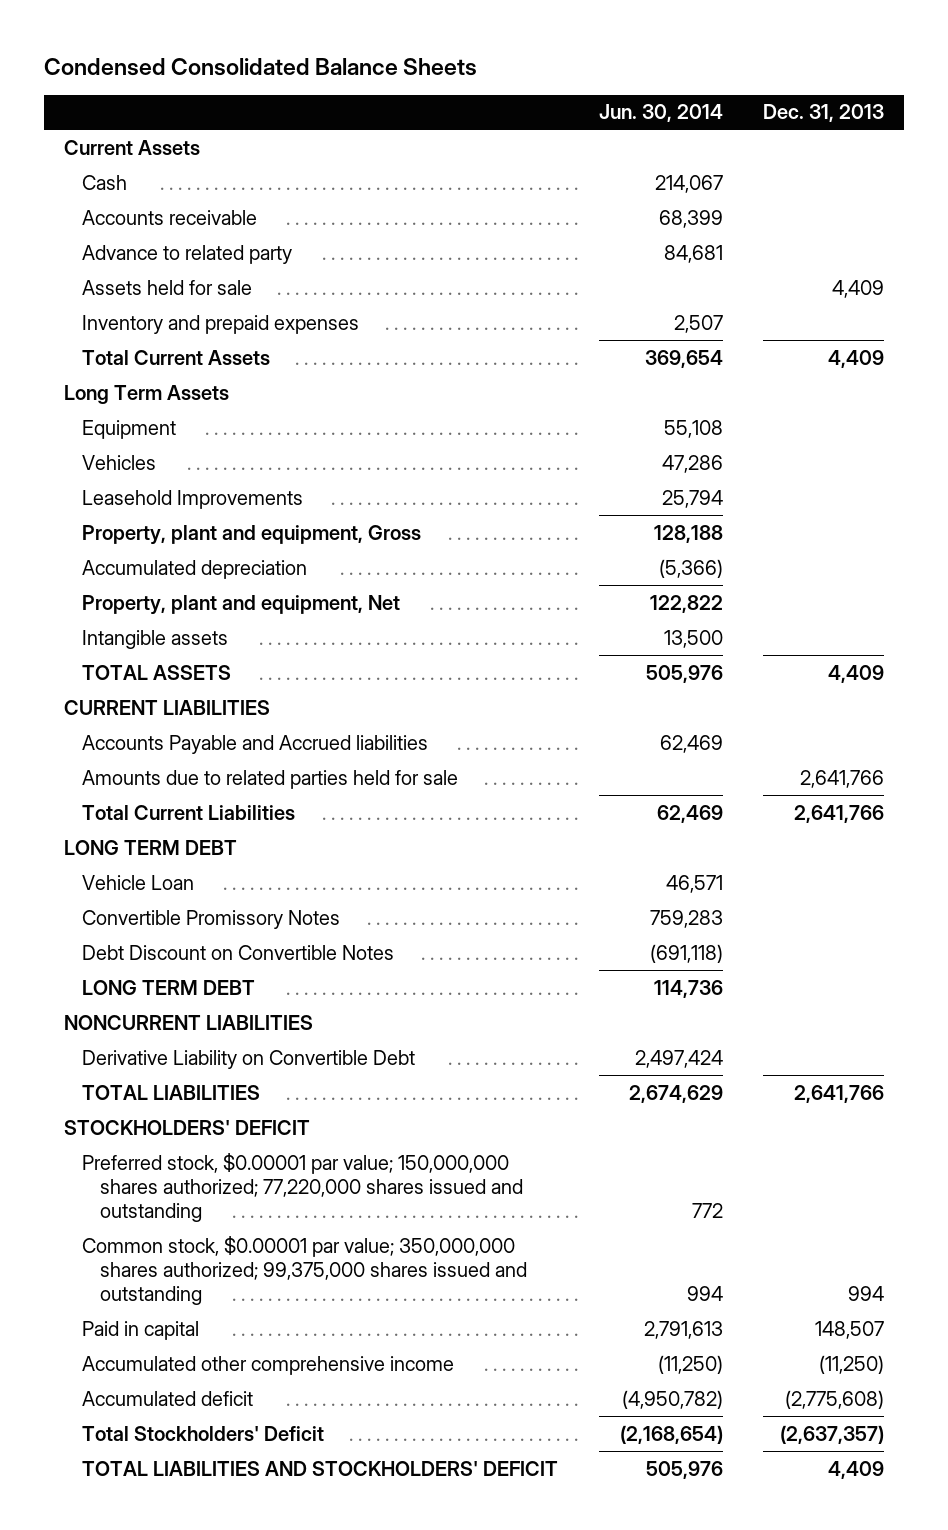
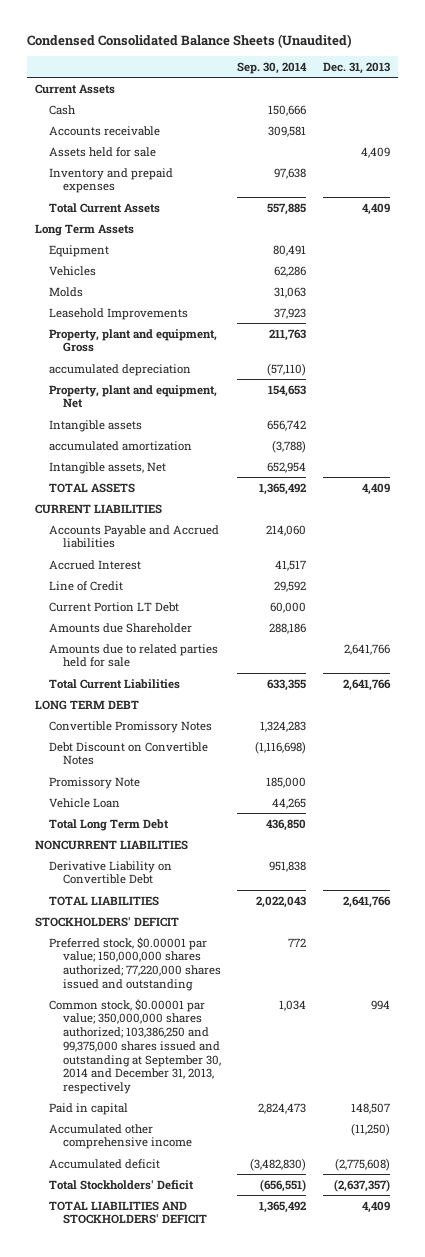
[44,57,478,76] Condensed Consolidated Balance Sheets -> [26,33,352,48] Condensed Consolidated Balance Sheets (Unaudited)
[598,104,723,123] Jun. 30, 2014 -> none
none -> [237,61,308,74] Sep. 30, 2014
[82,244,293,264] Advance to related party -> none
none -> [49,286,84,297] Molds
[82,559,308,579] Accumulated depreciation -> [49,363,192,376] accumulated depreciation
none -> [49,440,193,451] accumulated amortization
none -> [49,461,167,474] Intangible assets, Net
none -> [49,559,142,570] Accrued Interest
none -> [49,580,124,591] Line of Credit
none -> [49,601,180,612] Current Portion LT Debt
none -> [49,622,193,633] Amounts due Shareholder
none -> [49,776,141,789] Promissory Note
[82,874,195,890] Vehicle Loan -> [49,797,121,808] Vehicle Loan
[82,979,256,995] LONG TERM DEBT -> [49,818,170,831] Total Long Term Debt
[82,1235,527,1306] Common stock, $0.00001 par value; 350,000,000 shares authorized; 99,375,000 shares issued and outstanding -> [49,998,221,1095] Common stock, $0.00001 par value; 350,000,000 shares authorized; 103,386,250 and 99,375,000 shares issued and outstanding at September 30, 2014 and December 31, 2013, respectively

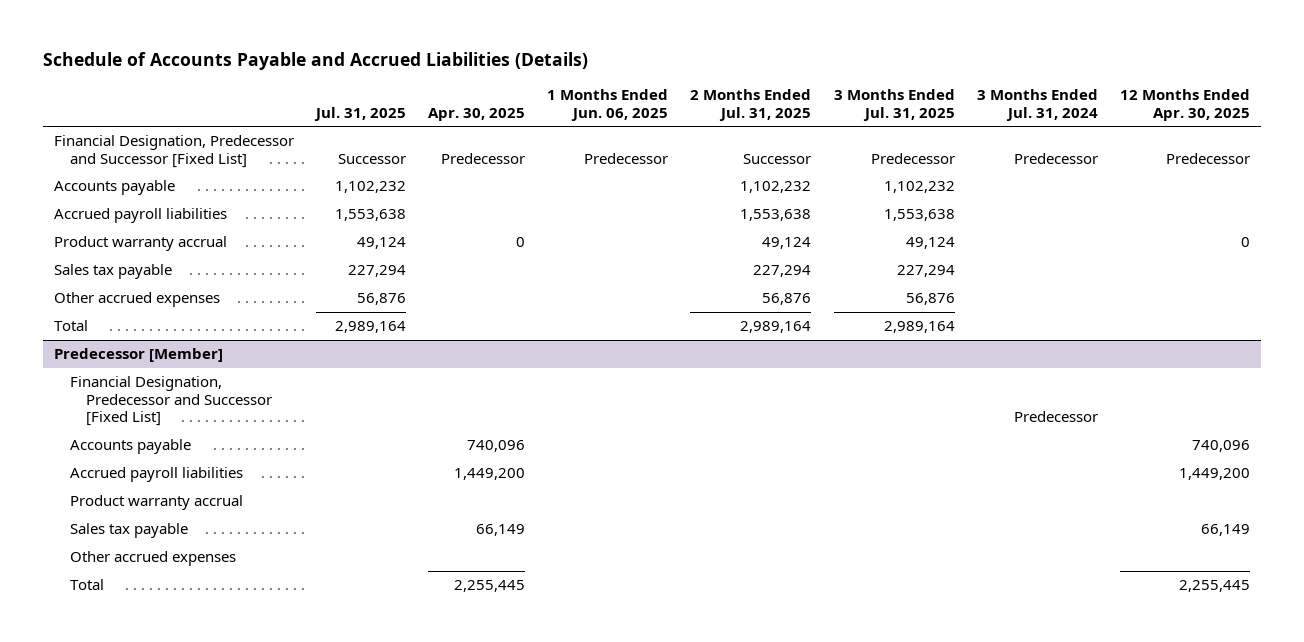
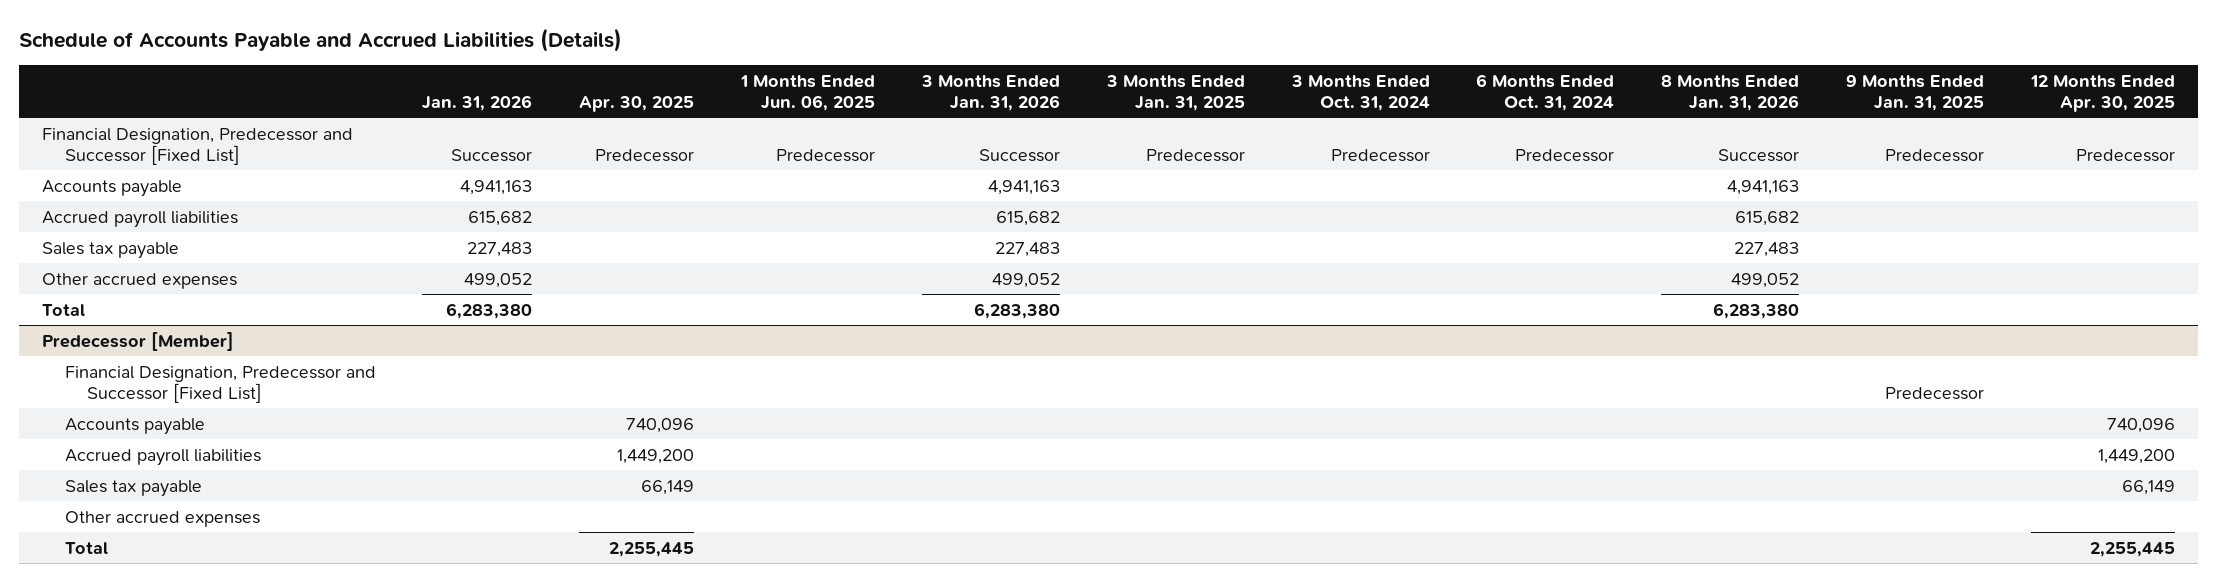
[314,106,407,121] Jul. 31, 2025 -> none
[690,89,812,121] 2 Months Ended Jul. 31, 2025 -> none
[833,89,955,121] 3 Months Ended Jul. 31, 2025 -> none
[976,89,1098,121] 3 Months Ended Jul. 31, 2024 -> none
none -> [422,94,533,111] Jan. 31, 2026
none -> [920,74,1060,111] 3 Months Ended Jan. 31, 2026
none -> [1105,74,1245,111] 3 Months Ended Jan. 31, 2025
none -> [1290,74,1430,111] 3 Months Ended Oct. 31, 2024
none -> [1476,73,1615,111] 6 Months Ended Oct. 31, 2024
none -> [1661,74,1800,111] 8 Months Ended Jan. 31, 2026
none -> [1846,74,1985,111] 9 Months Ended Jan. 31, 2025
[53,236,227,252] Product warranty accrual -> none
[69,495,243,511] Product warranty accrual -> none

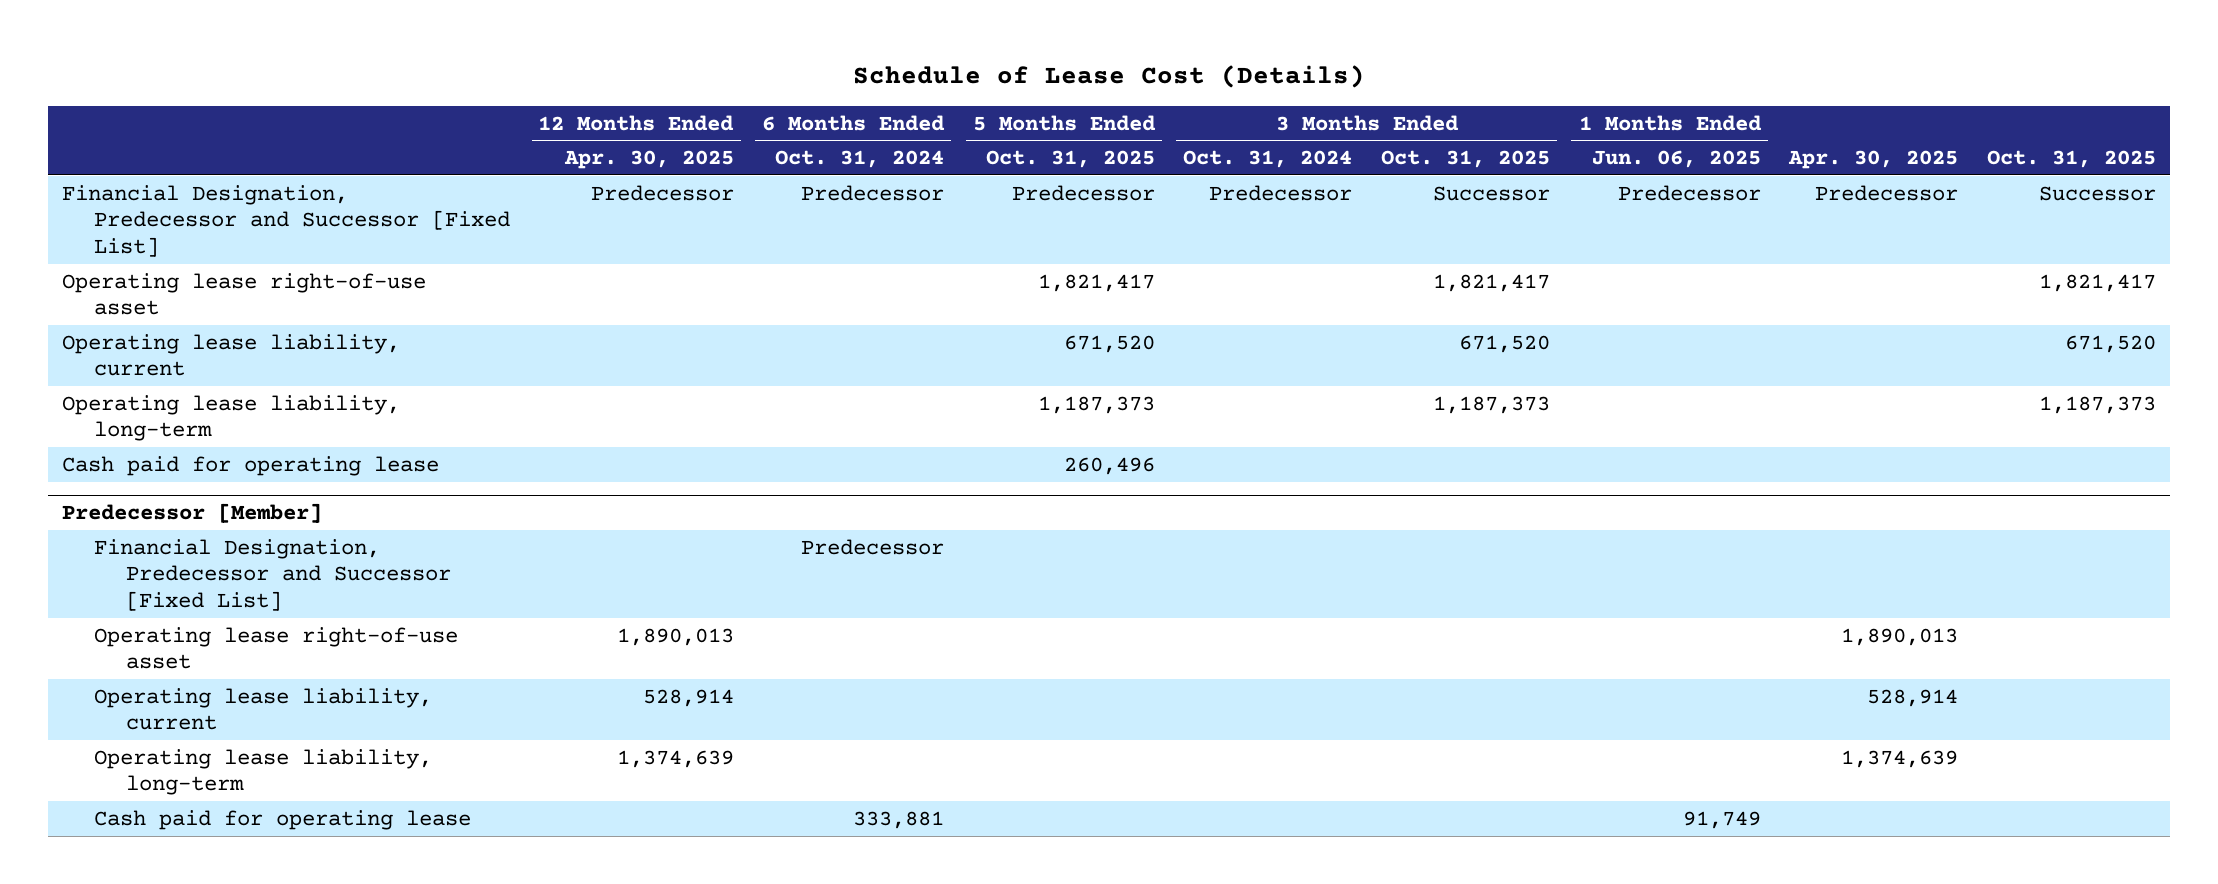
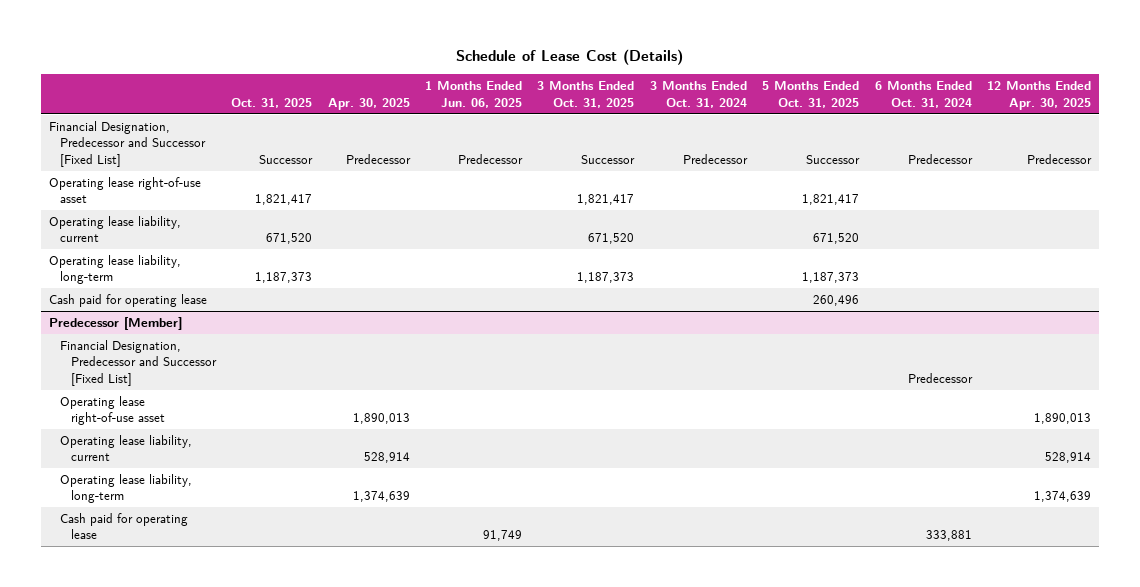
[1011,184,1155,201] Predecessor -> [806,154,861,164] Successor

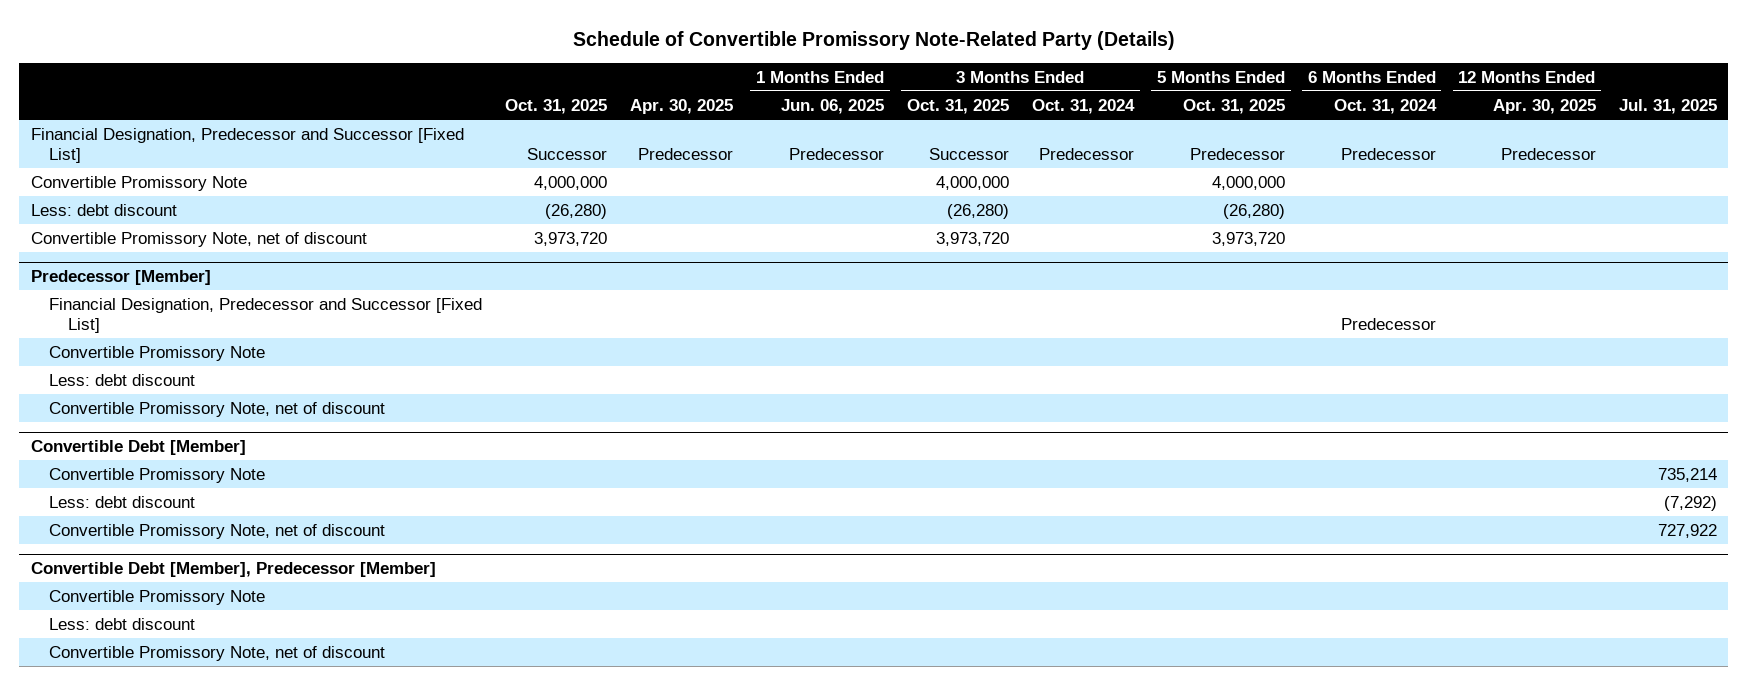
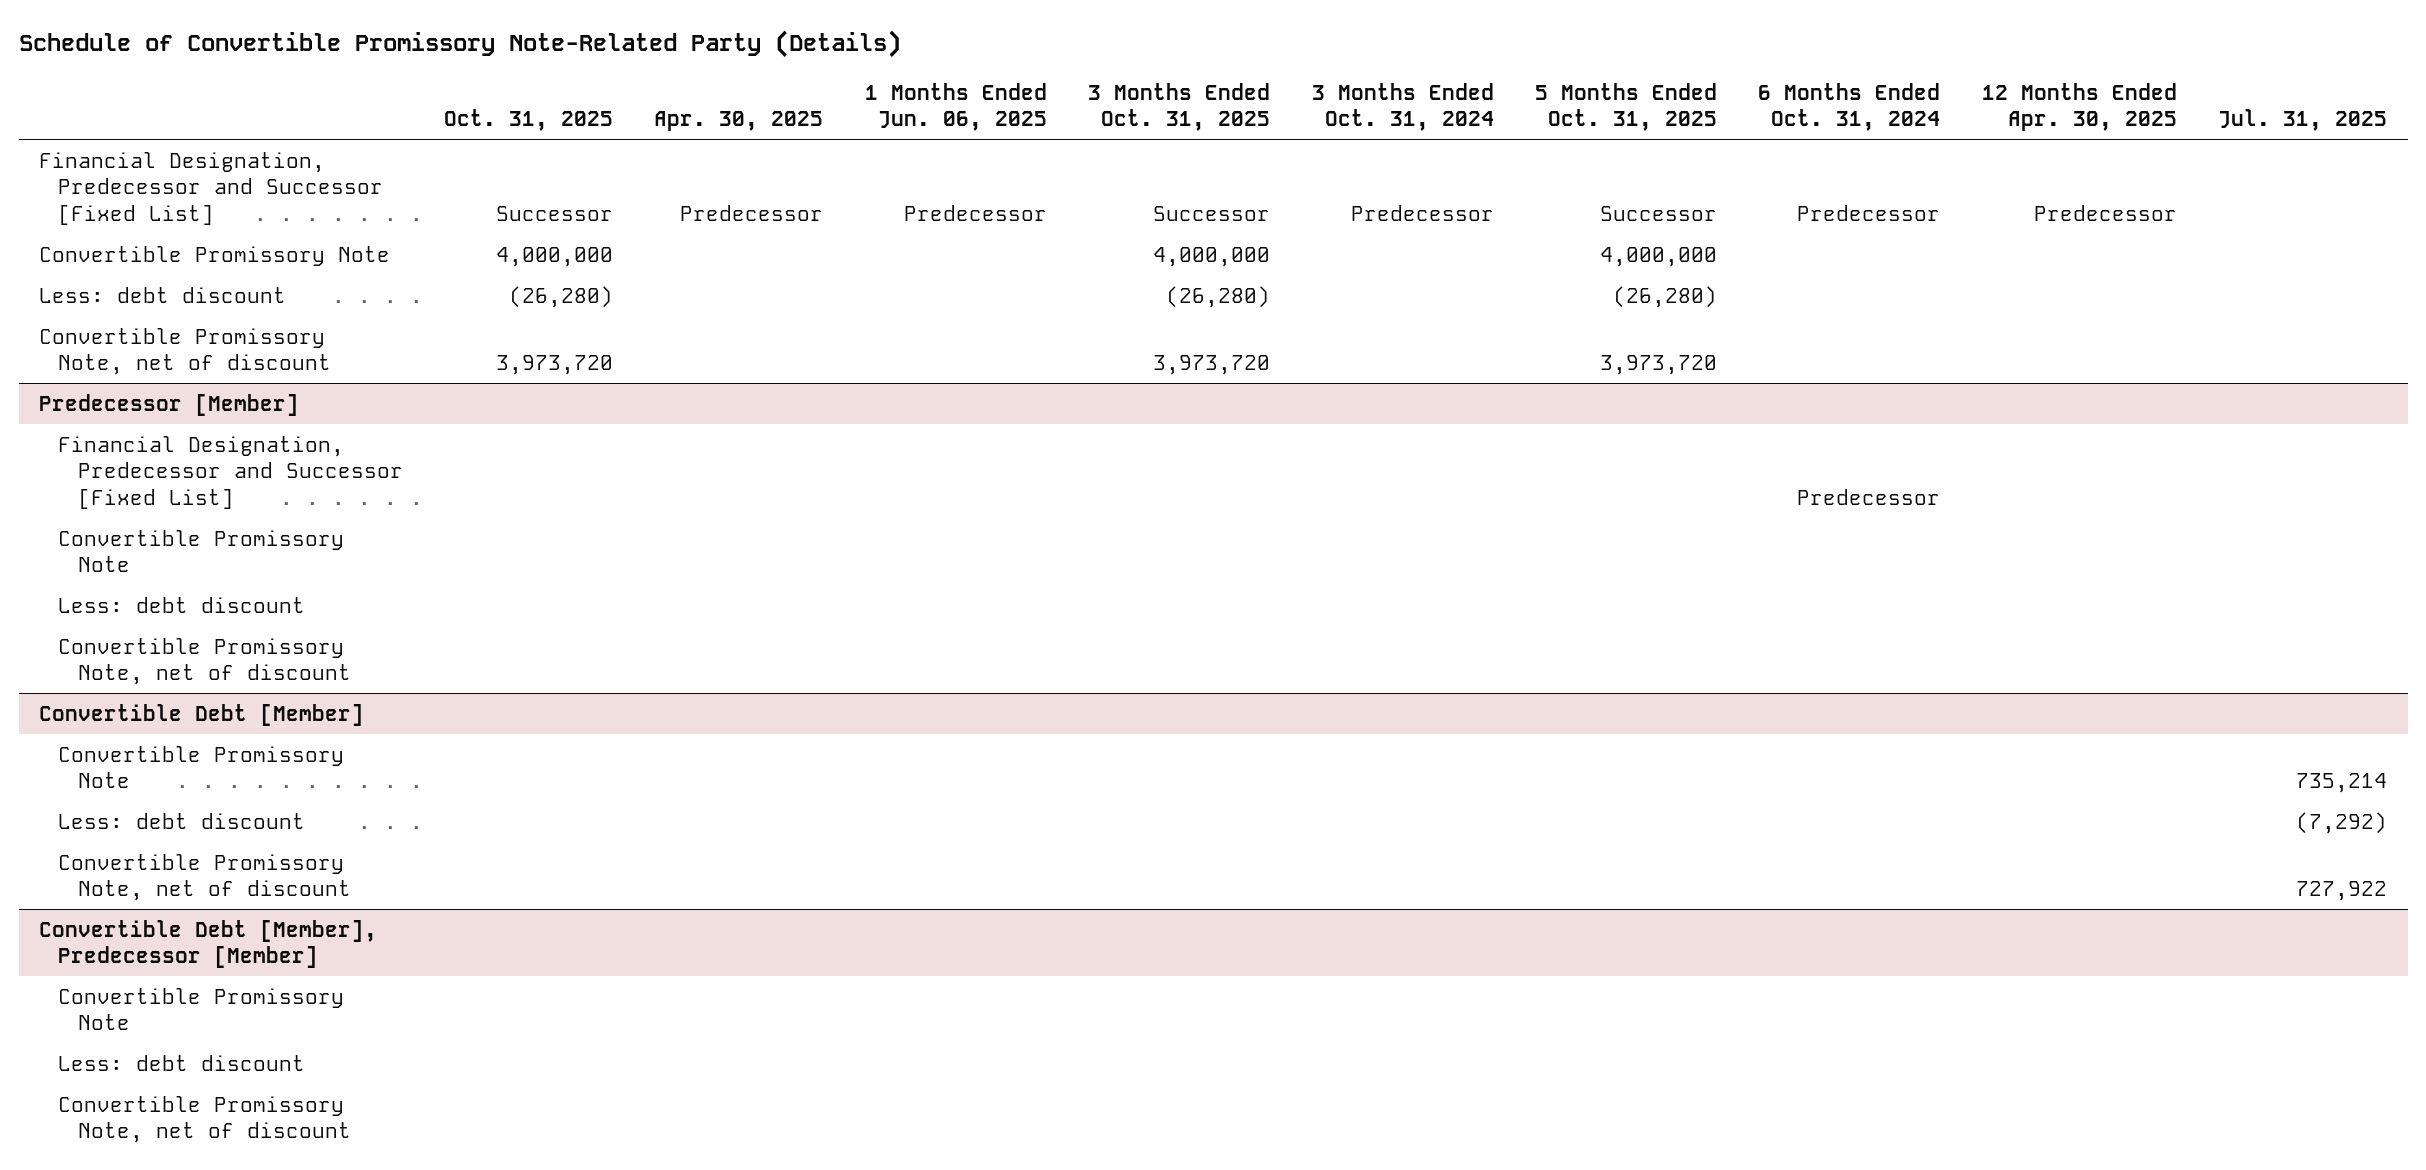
[1189,148,1285,161] Predecessor -> [1599,205,1717,221] Successor

